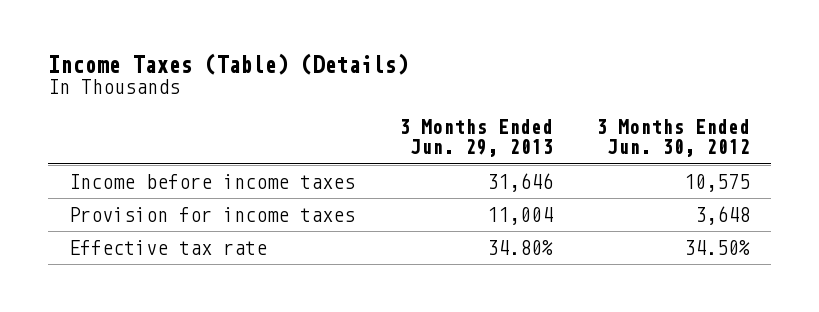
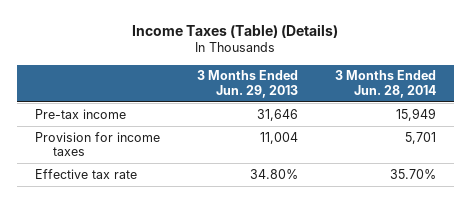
[595,119,750,158] 3 Months Ended Jun. 30, 2012 -> none
none -> [334,70,436,98] 3 Months Ended Jun. 28, 2014
[69,173,356,189] Income before income taxes -> [34,108,126,119] Pre-tax income

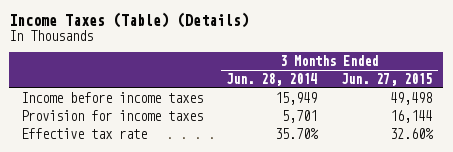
[196,70,298,98] 3 Months Ended Jun. 29, 2013 -> none
none -> [340,72,432,86] Jun. 27, 2015
[34,108,126,119] Pre-tax income -> [21,91,204,103] Income before income taxes

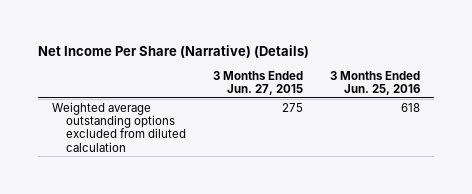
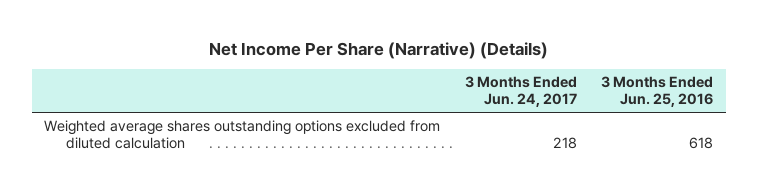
[213,71,304,96] 3 Months Ended Jun. 27, 2015 -> none
none -> [464,76,577,108] 3 Months Ended Jun. 24, 2017
[51,101,186,152] Weighted average outstanding options excluded from diluted calculation -> [44,120,441,150] Weighted average shares outstanding options excluded from diluted calculation

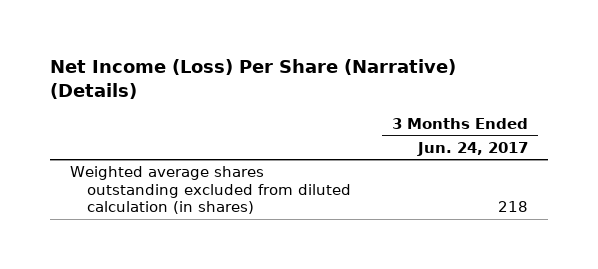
[208,41,548,59] Net Income Per Share (Narrative) (Details) -> [49,59,456,99] Net Income (Loss) Per Share (Narrative) (Details)
[601,76,714,108] 3 Months Ended Jun. 25, 2016 -> none
[44,120,441,150] Weighted average shares outstanding options excluded from diluted calculation -> [70,166,351,215] Weighted average shares outstanding excluded from diluted calculation (in shares)

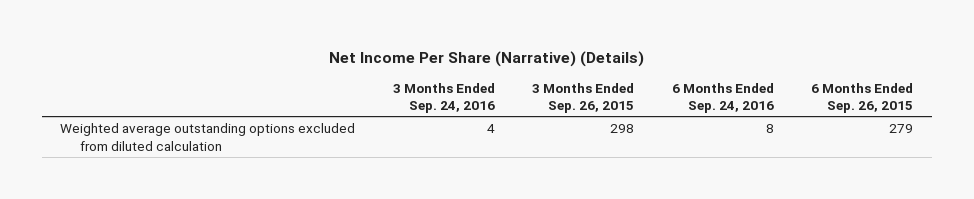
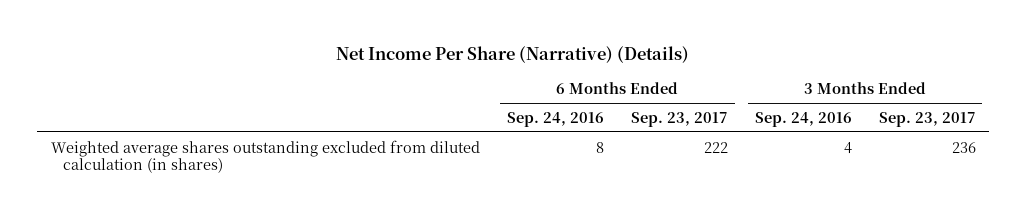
[532,82,635,113] 3 Months Ended Sep. 26, 2015 -> none
[811,82,914,113] 6 Months Ended Sep. 26, 2015 -> none
none -> [630,111,728,127] Sep. 23, 2017
none -> [878,111,976,127] Sep. 23, 2017
[60,123,356,151] Weighted average outstanding options excluded from diluted calculation -> [50,139,480,174] Weighted average shares outstanding excluded from diluted calculation (in shares)

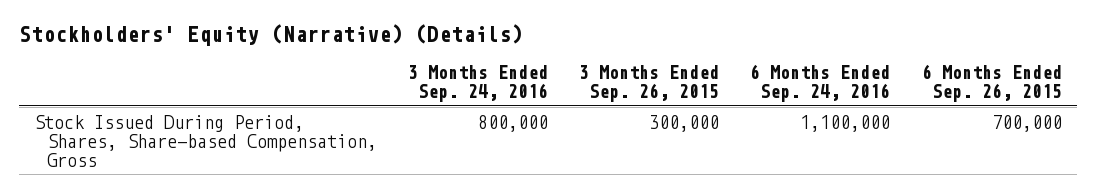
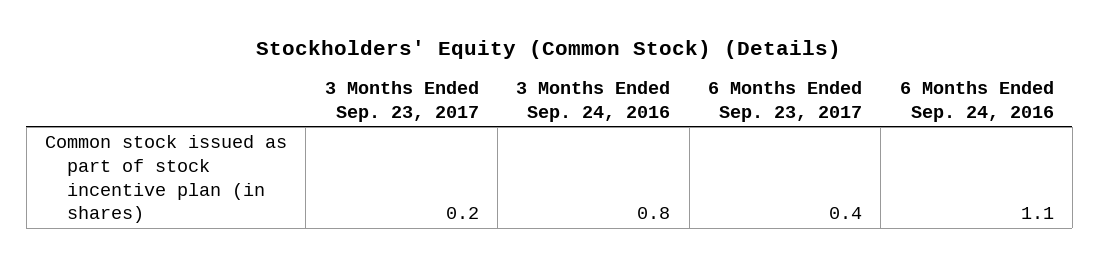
[18,24,523,47] Stockholders' Equity (Narrative) (Details) -> [256,39,842,59] Stockholders' Equity (Common Stock) (Details)
[579,65,720,103] 3 Months Ended Sep. 26, 2015 -> none
[921,64,1062,103] 6 Months Ended Sep. 26, 2015 -> none
none -> [324,80,479,122] 3 Months Ended Sep. 23, 2017
none -> [707,80,862,122] 6 Months Ended Sep. 23, 2017
[34,114,377,167] Stock Issued During Period, Shares, Share-based Compensation, Gross -> none
none -> [44,134,287,224] Common stock issued as part of stock incentive plan (in shares)

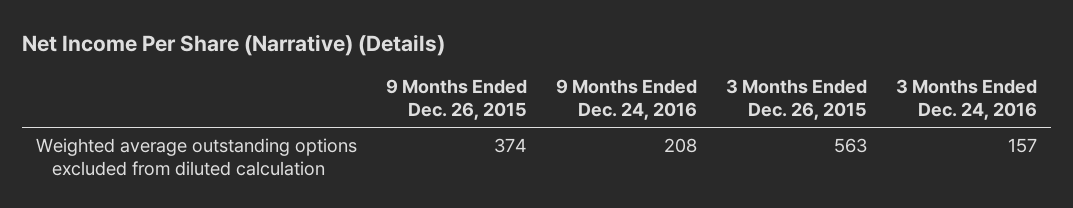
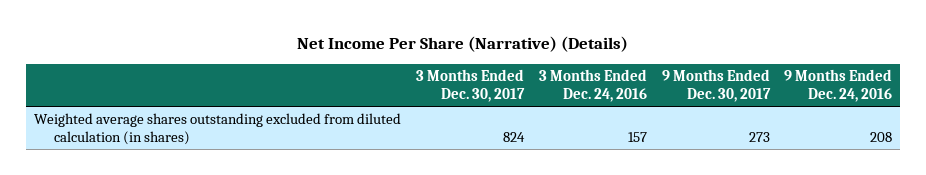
[386,79,528,121] 9 Months Ended Dec. 26, 2015 -> none
[726,79,868,121] 3 Months Ended Dec. 26, 2015 -> none
none -> [415,69,525,103] 3 Months Ended Dec. 30, 2017
none -> [661,69,771,103] 9 Months Ended Dec. 30, 2017
[36,138,358,177] Weighted average outstanding options excluded from diluted calculation -> [33,113,401,146] Weighted average shares outstanding excluded from diluted calculation (in shares)

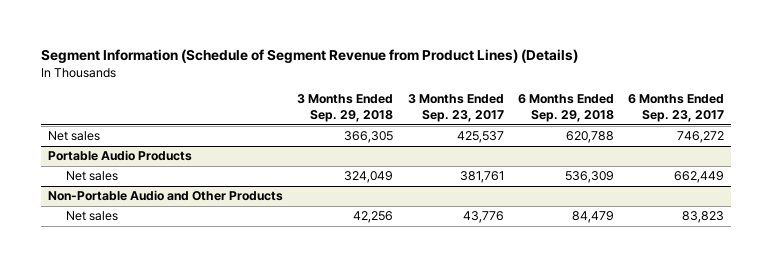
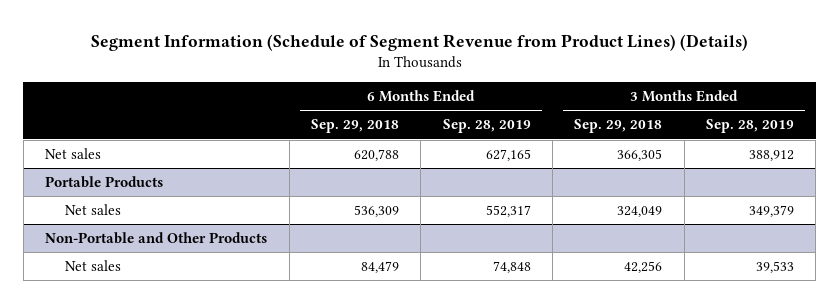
[407,94,504,123] 3 Months Ended Sep. 23, 2017 -> none
[627,94,724,123] 6 Months Ended Sep. 23, 2017 -> none
none -> [442,119,531,134] Sep. 28, 2019
none -> [706,119,795,134] Sep. 28, 2019
[48,150,193,162] Portable Audio Products -> [45,176,164,189] Portable Products
[48,190,284,202] Non-Portable Audio and Other Products -> [45,232,268,245] Non-Portable and Other Products

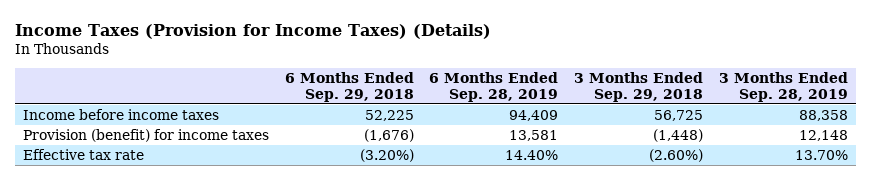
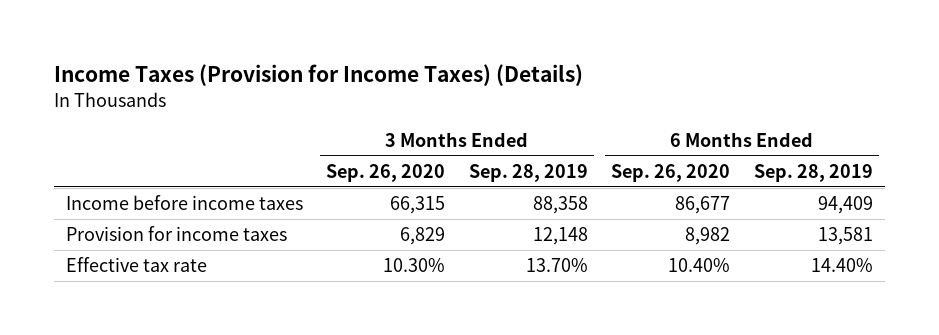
[284,71,414,102] 6 Months Ended Sep. 29, 2018 -> none
[574,71,704,102] 3 Months Ended Sep. 29, 2018 -> none
none -> [326,163,446,182] Sep. 26, 2020
none -> [611,163,731,182] Sep. 26, 2020
[22,129,269,143] Provision (benefit) for income taxes -> [65,226,287,242] Provision for income taxes

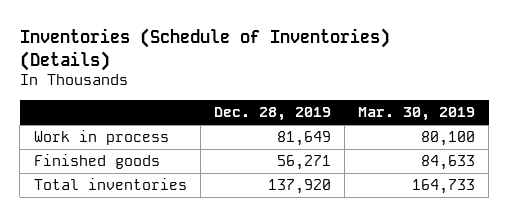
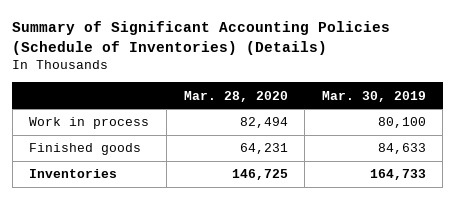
[19,27,390,71] Inventories (Schedule of Inventories) (Details) -> [12,21,391,56] Summary of Significant Accounting Policies (Schedule of Inventories) (Details)
[213,107,331,122] Dec. 28, 2019 -> none
none -> [183,90,288,102] Mar. 28, 2020
[33,178,187,191] Total inventories -> [29,169,118,179] Inventories

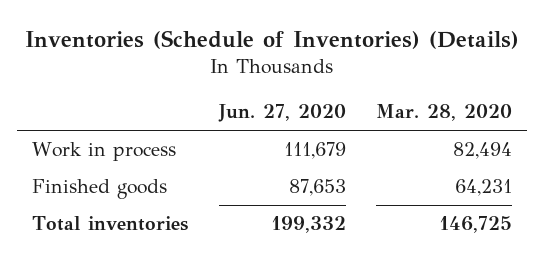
[12,21,391,56] Summary of Significant Accounting Policies (Schedule of Inventories) (Details) -> [25,29,520,49] Inventories (Schedule of Inventories) (Details)
[321,90,426,102] Mar. 30, 2019 -> none
none -> [217,104,346,123] Jun. 27, 2020
[29,169,118,179] Inventories -> [31,216,188,232] Total inventories

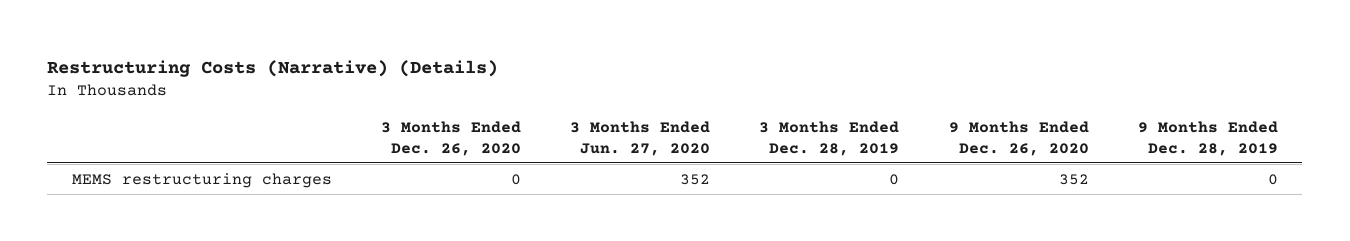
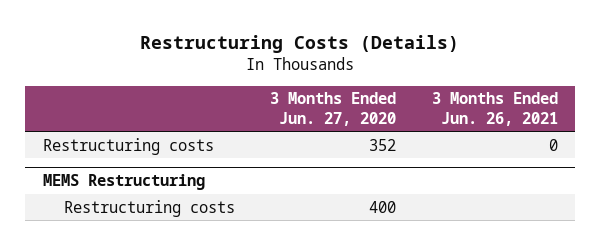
[47,60,499,78] Restructuring Costs (Narrative) (Details) -> [140,35,460,54] Restructuring Costs (Details)
[381,120,522,156] 3 Months Ended Dec. 26, 2020 -> none
[759,120,900,156] 3 Months Ended Dec. 28, 2019 -> none
[948,120,1089,156] 9 Months Ended Dec. 26, 2020 -> none
[1137,120,1278,156] 9 Months Ended Dec. 28, 2019 -> none
none -> [431,92,558,126] 3 Months Ended Jun. 26, 2021
[72,172,333,188] MEMS restructuring charges -> [42,137,214,155] Restructuring costs
none -> [42,174,205,191] MEMS Restructuring
none -> [64,199,236,217] Restructuring costs

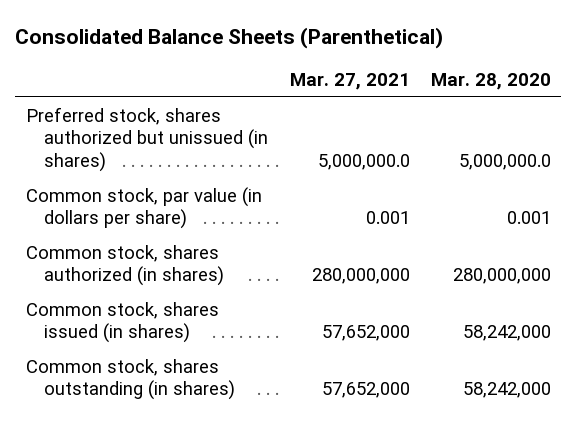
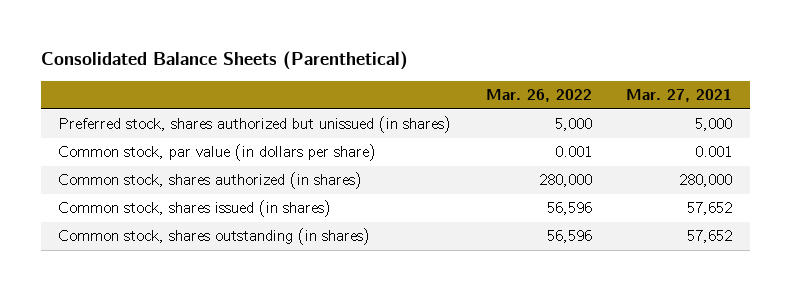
[430,72,551,90] Mar. 28, 2020 -> none
none -> [485,89,592,103] Mar. 26, 2022
[317,153,410,170] 5,000,000.0 -> [695,118,733,132] 5,000
[311,268,410,285] 280,000,000 -> [679,174,733,188] 280,000
[321,325,410,342] 57,652,000 -> [687,202,733,216] 57,652
[321,382,410,399] 57,652,000 -> [687,230,733,244] 57,652

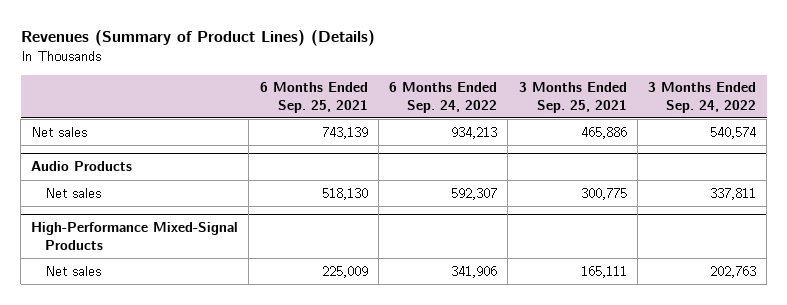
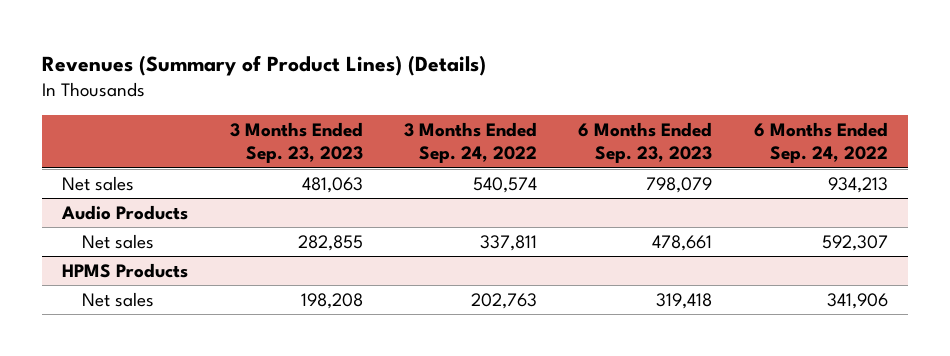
[259,82,368,113] 6 Months Ended Sep. 25, 2021 -> none
[518,82,627,113] 3 Months Ended Sep. 25, 2021 -> none
none -> [229,121,363,164] 3 Months Ended Sep. 23, 2023
none -> [578,121,713,164] 6 Months Ended Sep. 23, 2023
[31,222,239,250] High-Performance Mixed-Signal Products -> [62,262,189,278] HPMS Products

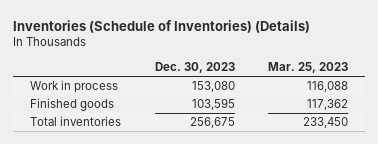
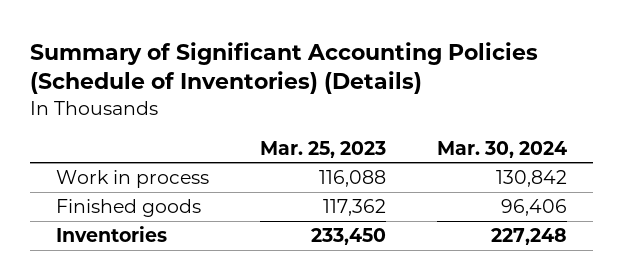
[13,19,311,33] Inventories (Schedule of Inventories) (Details) -> [30,41,539,95] Summary of Significant Accounting Policies (Schedule of Inventories) (Details)
[154,62,235,74] Dec. 30, 2023 -> none
none -> [437,140,568,158] Mar. 30, 2024
[29,116,121,127] Total inventories -> [56,226,168,243] Inventories

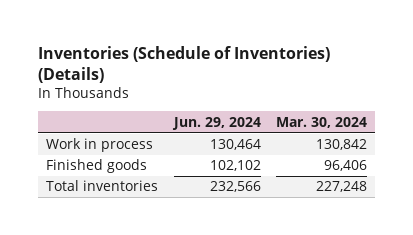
[30,41,539,95] Summary of Significant Accounting Policies (Schedule of Inventories) (Details) -> [38,46,331,83] Inventories (Schedule of Inventories) (Details)
[260,140,387,158] Mar. 25, 2023 -> none
none -> [171,116,261,130] Jun. 29, 2024
[56,226,168,243] Inventories -> [46,180,159,192] Total inventories

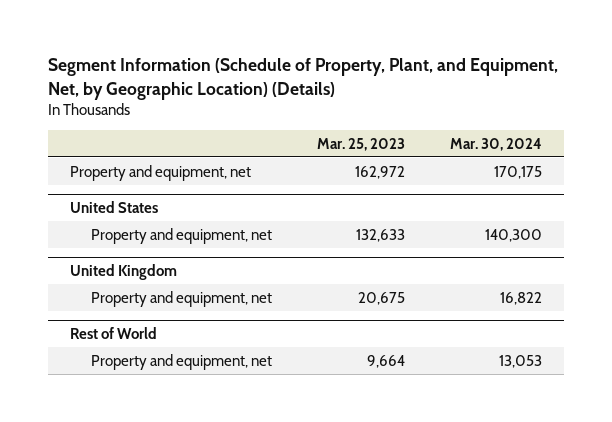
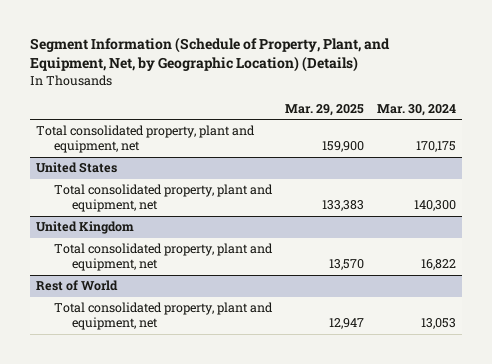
[316,137,405,151] Mar. 25, 2023 -> none
none -> [285,103,365,116] Mar. 29, 2025
[69,164,251,181] Property and equipment, net -> [36,125,256,154] Total consolidated property, plant and equipment, net
[91,227,273,244] Property and equipment, net -> [54,184,274,213] Total consolidated property, plant and equipment, net
[91,290,273,307] Property and equipment, net -> [54,243,274,272] Total consolidated property, plant and equipment, net
[91,353,273,370] Property and equipment, net -> [54,302,274,331] Total consolidated property, plant and equipment, net

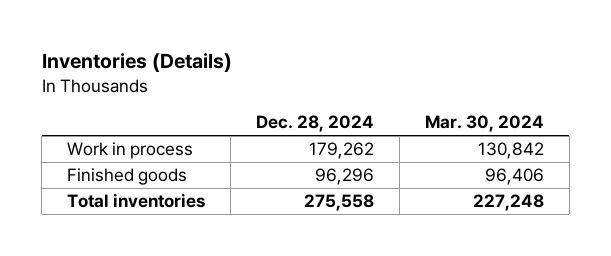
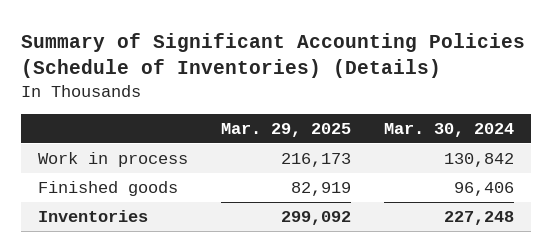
[41,53,232,73] Inventories (Details) -> [21,32,526,79] Summary of Significant Accounting Policies (Schedule of Inventories) (Details)
[255,115,374,133] Dec. 28, 2024 -> none
none -> [221,123,352,138] Mar. 29, 2025
[66,193,205,209] Total inventories -> [37,209,148,222] Inventories

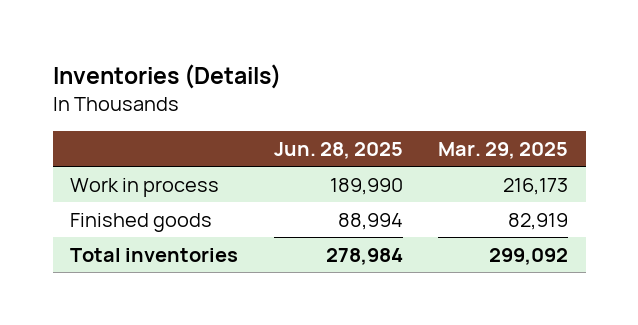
[21,32,526,79] Summary of Significant Accounting Policies (Schedule of Inventories) (Details) -> [52,63,281,89] Inventories (Details)
[384,123,515,138] Mar. 30, 2024 -> none
none -> [273,142,403,160] Jun. 28, 2025
[37,209,148,222] Inventories -> [70,247,239,262] Total inventories

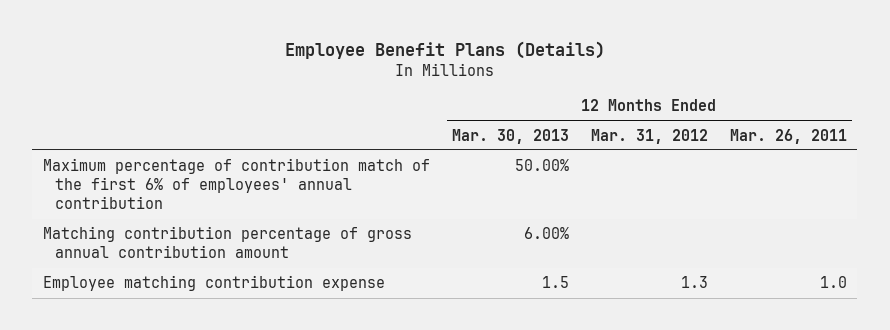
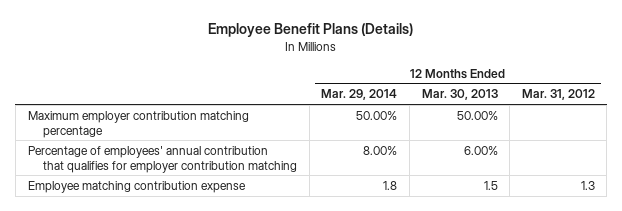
[729,128,847,144] Mar. 26, 2011 -> none
none -> [321,89,398,101] Mar. 29, 2014
[43,158,431,210] Maximum percentage of contribution match of the first 6% of employees' annual contribution -> none
none -> [27,110,249,138] Maximum employer contribution matching percentage
[43,226,413,259] Matching contribution percentage of gross annual contribution amount -> [27,145,298,173] Percentage of employees' annual contribution that qualifies for employer contribution matching

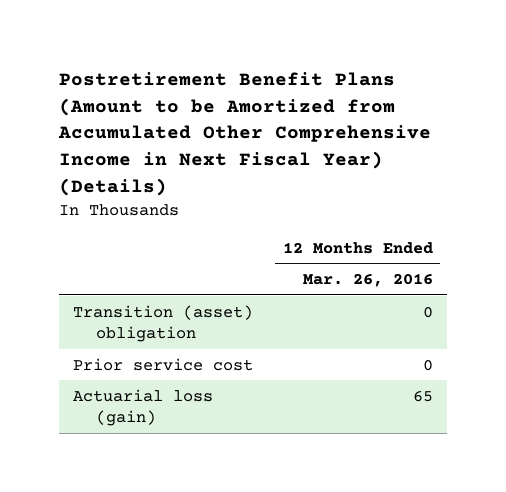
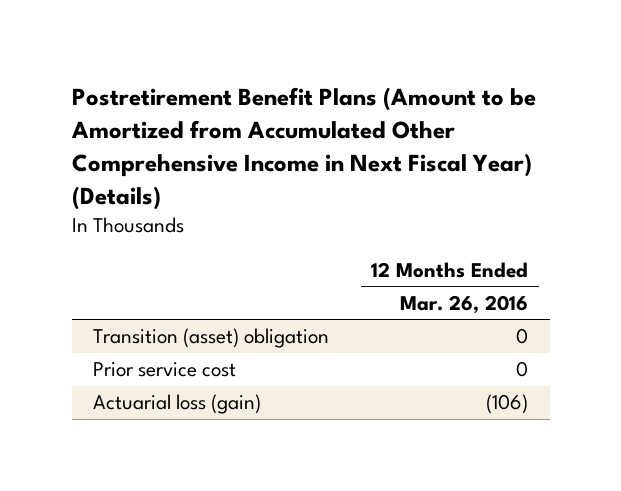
[412,389,433,402] 65 -> [486,394,529,415] (106)

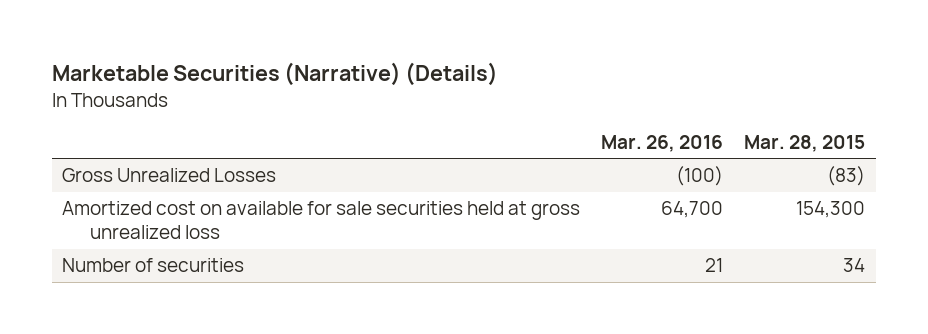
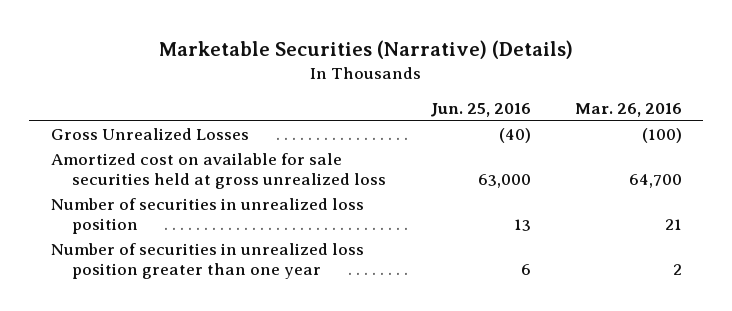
[744,134,866,152] Mar. 28, 2015 -> none
none -> [430,103,532,118] Jun. 25, 2016
[62,258,245,273] Number of securities -> [50,198,364,235] Number of securities in unrealized loss position
none -> [50,243,364,280] Number of securities in unrealized loss position greater than one year

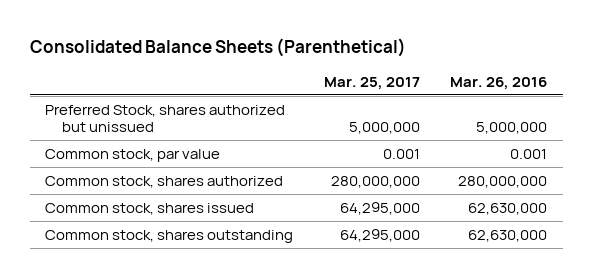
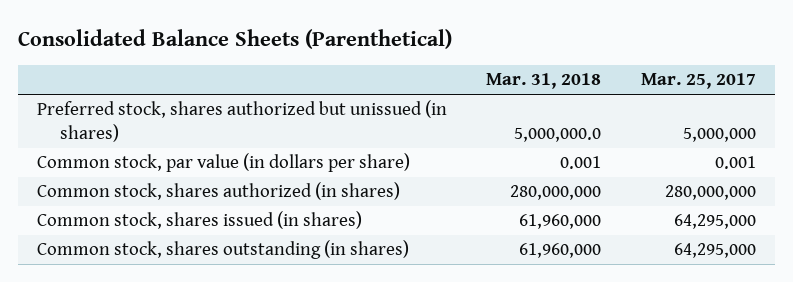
[450,76,548,90] Mar. 26, 2016 -> none
none -> [486,73,602,90] Mar. 31, 2018
[45,104,286,133] Preferred Stock, shares authorized but unissued -> [37,100,448,143] Preferred stock, shares authorized but unissued (in shares)
[45,148,221,162] Common stock, par value -> [37,153,411,173] Common stock, par value (in dollars per share)
[45,175,284,188] Common stock, shares authorized -> [37,182,401,201] Common stock, shares authorized (in shares)
[45,202,255,215] Common stock, shares issued -> [37,211,363,230] Common stock, shares issued (in shares)
[45,229,294,243] Common stock, shares outstanding -> [37,240,410,260] Common stock, shares outstanding (in shares)

